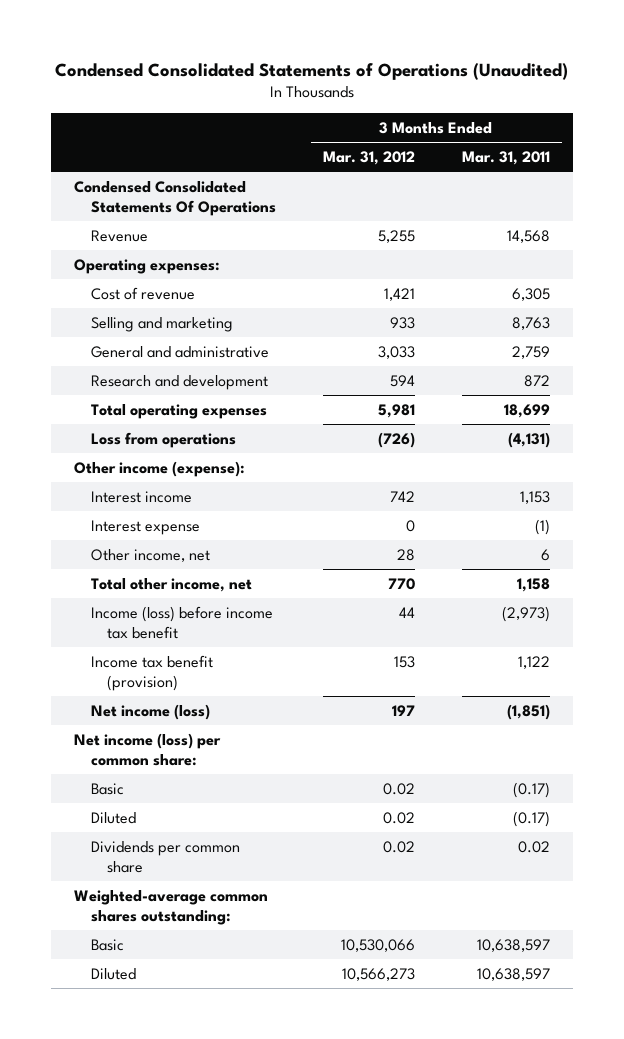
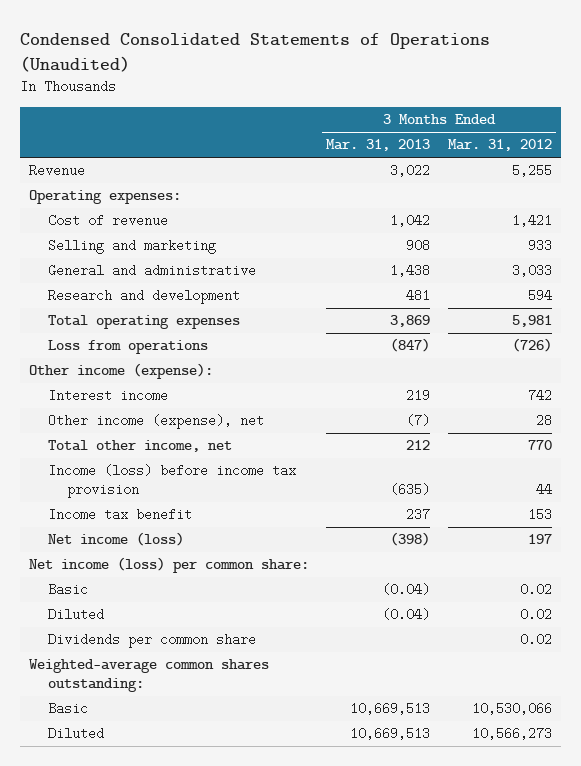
[461,151,550,166] Mar. 31, 2011 -> none
none -> [326,139,431,152] Mar. 31, 2013
[74,180,276,216] Condensed Consolidated Statements Of Operations -> none
[90,519,200,535] Interest expense -> none
[90,548,210,562] Other income, net -> [47,414,264,430] Other income (expense), net
[90,605,273,639] Income (loss) before income tax benefit -> [47,464,296,499] Income (loss) before income tax provision
[90,654,213,691] Income tax benefit (provision) -> [47,508,192,522] Income tax benefit

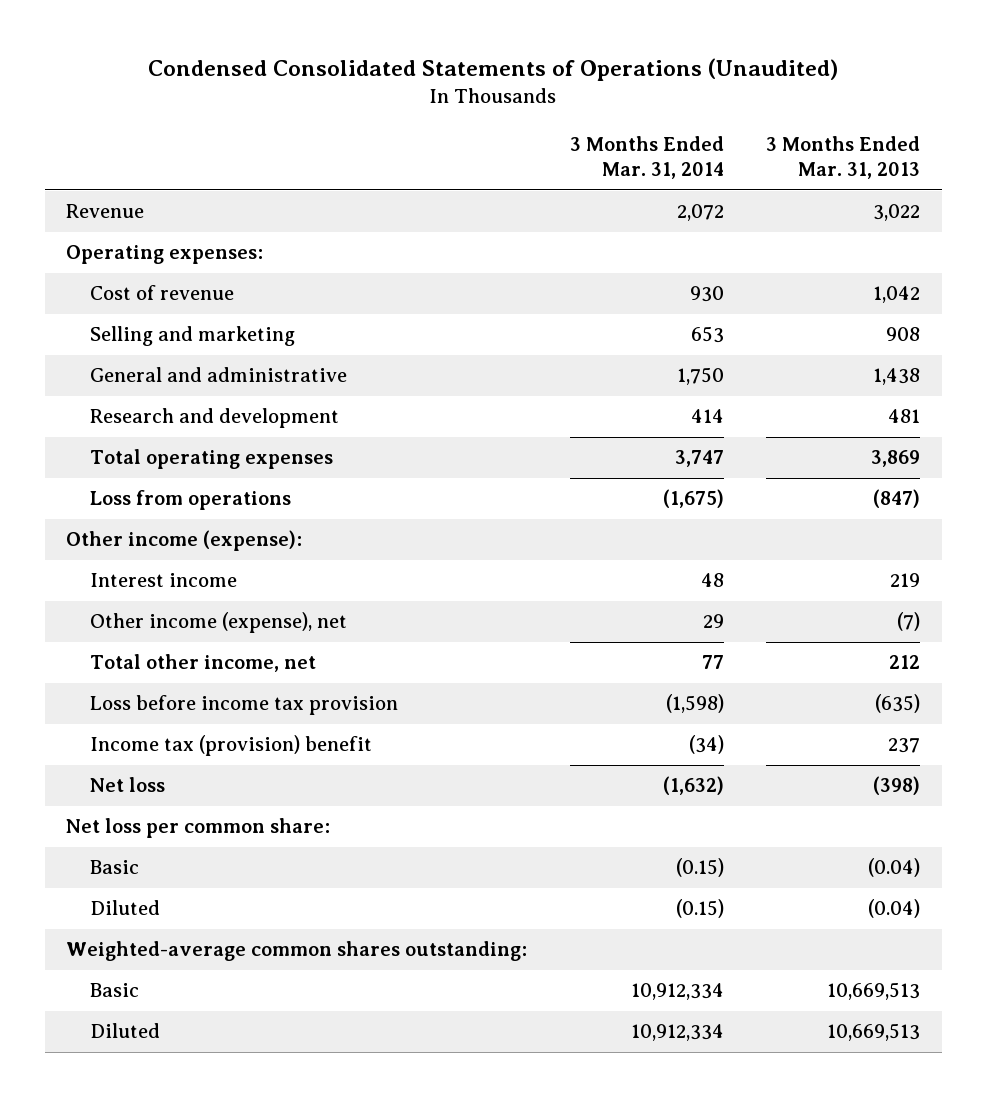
[447,139,552,152] Mar. 31, 2012 -> none
none -> [569,135,724,180] 3 Months Ended Mar. 31, 2014
[47,464,296,499] Income (loss) before income tax provision -> [89,695,398,716] Loss before income tax provision
[47,508,192,522] Income tax benefit -> [89,735,372,757] Income tax (provision) benefit
[47,532,184,547] Net income (loss) -> [89,777,165,793] Net loss
[28,557,309,574] Net income (loss) per common share: -> [66,818,331,839] Net loss per common share:
[47,633,256,649] Dividends per common share -> none

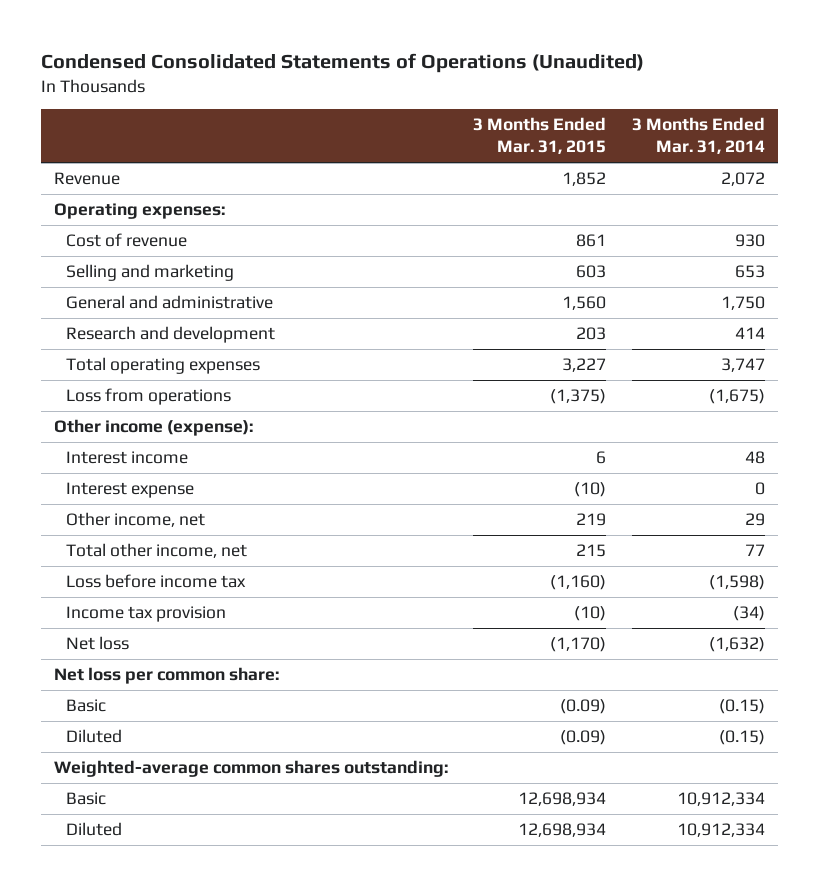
[766,135,921,180] 3 Months Ended Mar. 31, 2013 -> none
none -> [473,117,607,155] 3 Months Ended Mar. 31, 2015
none -> [66,481,195,498] Interest expense
[89,612,347,634] Other income (expense), net -> [66,511,206,527] Other income, net
[89,695,398,716] Loss before income tax provision -> [66,573,247,588] Loss before income tax
[89,735,372,757] Income tax (provision) benefit -> [66,605,227,622] Income tax provision

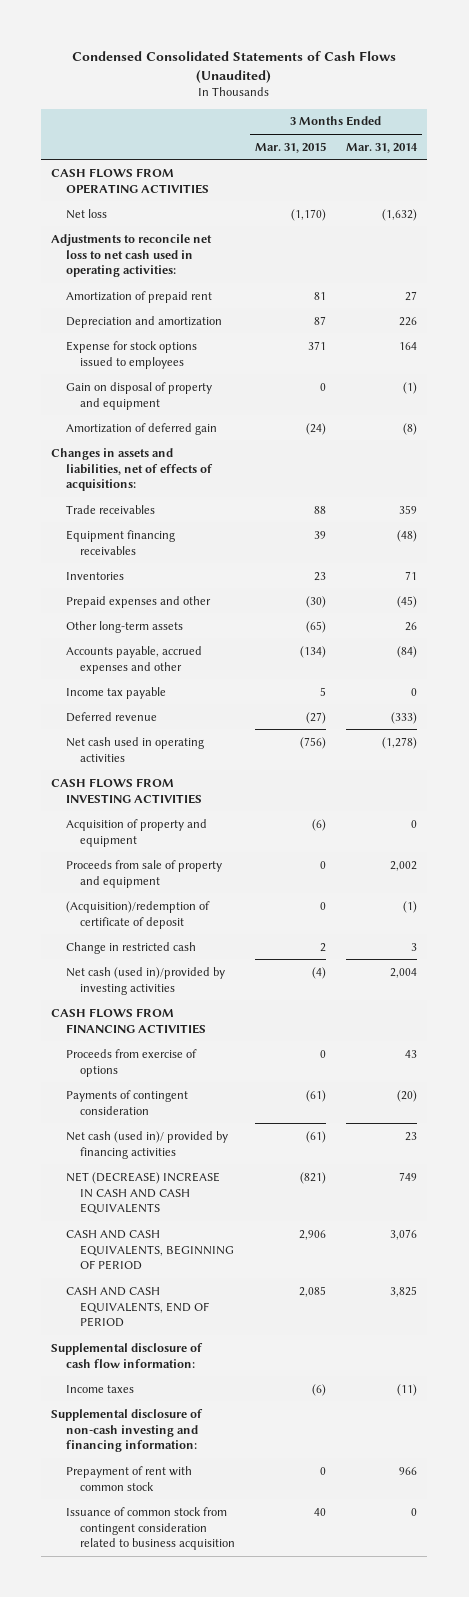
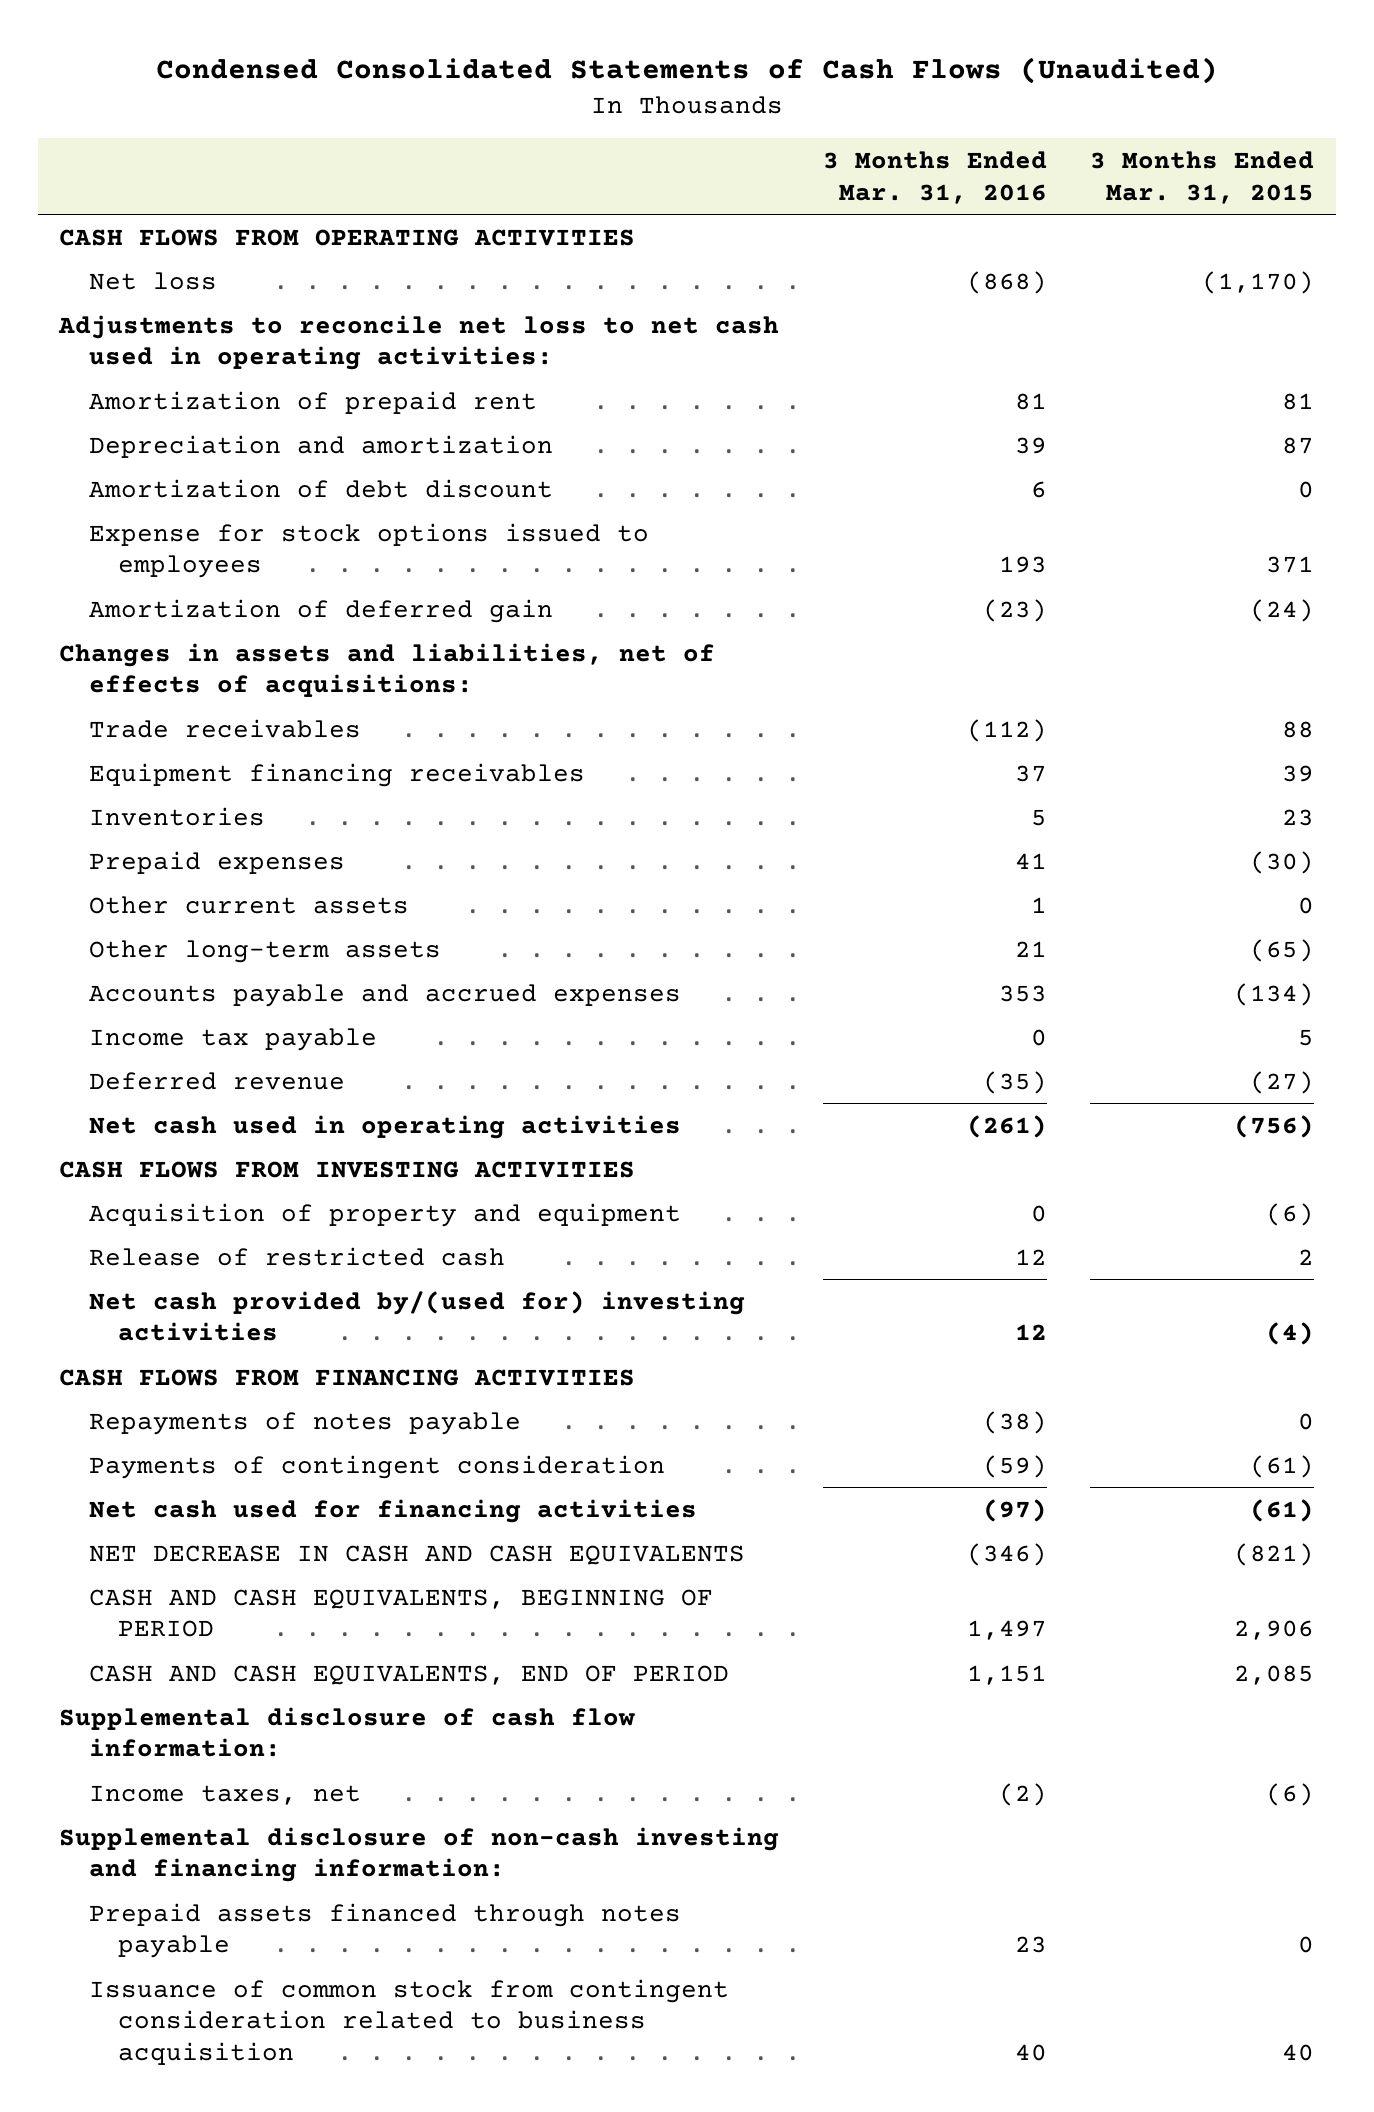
[346,142,419,153] Mar. 31, 2014 -> none
none -> [822,150,1047,204] 3 Months Ended Mar. 31, 2016
none -> [88,478,553,498] Amortization of debt discount
[65,381,212,410] Gain on disposal of property and equipment -> none
[65,595,211,608] Prepaid expenses and other -> [88,850,345,874] Prepaid expenses
none -> [88,895,409,914] Other current assets
[65,645,202,674] Accounts payable, accrued expenses and other -> [88,983,681,1007] Accounts payable and accrued expenses
[65,859,222,888] Proceeds from sale of property and equipment -> none
[65,900,210,929] (Acquisition)/redemption of certificate of deposit -> none
[65,941,196,954] Change in restricted cash -> [88,1246,505,1266] Release of restricted cash
[65,966,225,995] Net cash (used in)/provided by investing activities -> [88,1290,745,1342] Net cash provided by/(used for) investing activities
[65,1048,197,1077] Proceeds from exercise of options -> none
none -> [88,1411,521,1435] Repayments of notes payable
[65,1130,228,1159] Net cash (used in)/ provided by financing activities -> [88,1498,697,1523] Net cash used for financing activities
[65,1171,220,1215] NET (DECREASE) INCREASE IN CASH AND CASH EQUIVALENTS -> [88,1544,745,1565] NET DECREASE IN CASH AND CASH EQUIVALENTS
[65,1384,134,1393] Income taxes -> [88,1784,361,1805] Income taxes, net
[65,1465,192,1491] Prepayment of rent with common stock -> none
none -> [88,1902,681,1959] Prepaid assets financed through notes payable

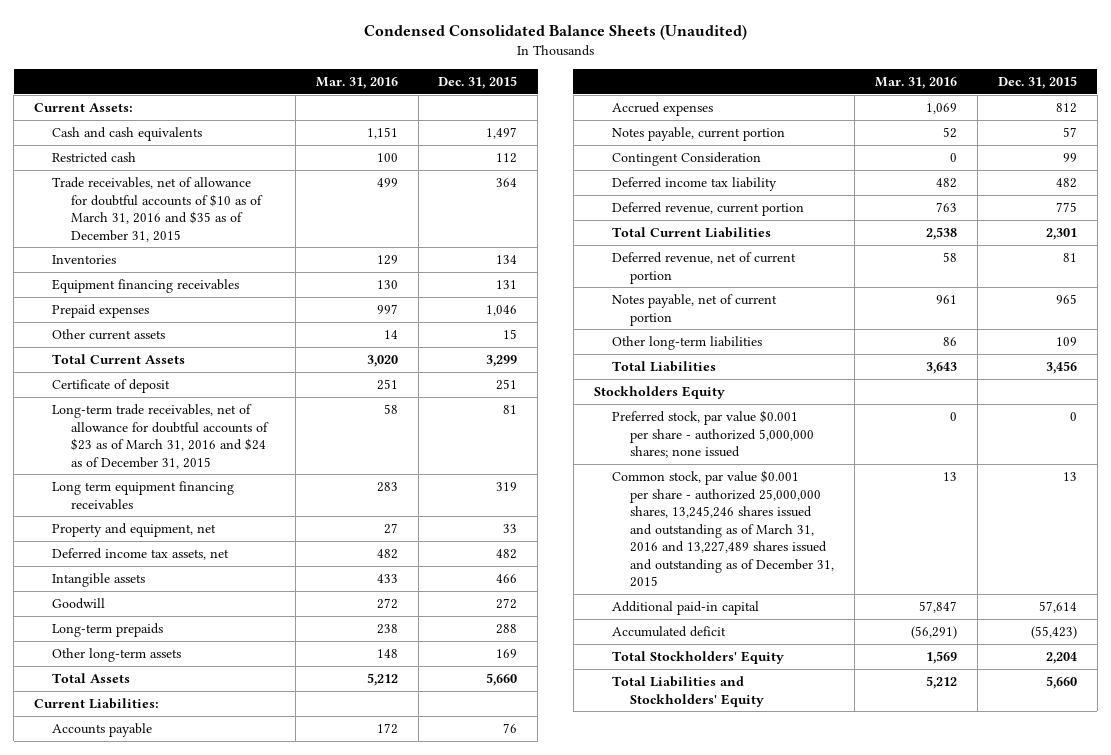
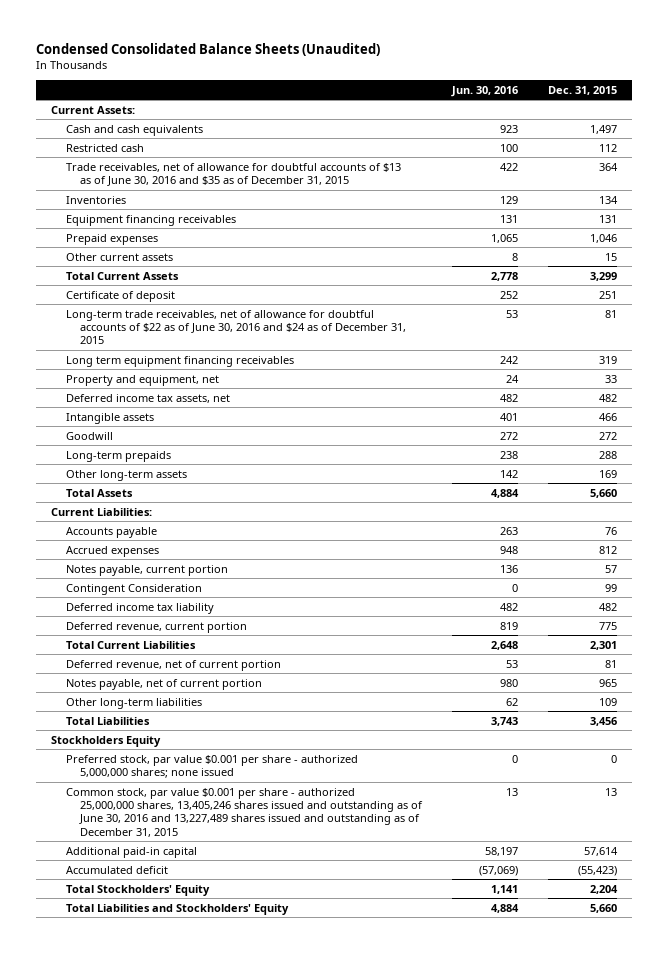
[315,76,398,89] Mar. 31, 2016 -> none
none -> [451,85,519,97] Jun. 30, 2016
[52,177,263,242] Trade receivables, net of allowance for doubtful accounts of $10 as of March 31, 2016 and $35 as of December 31, 2015 -> [65,162,401,187] Trade receivables, net of allowance for doubtful accounts of $13 as of June 30, 2016 and $35 as of December 31, 2015
[52,404,269,469] Long-term trade receivables, net of allowance for doubtful accounts of $23 as of March 31, 2016 and $24 as of December 31, 2015 -> [65,309,407,345] Long-term trade receivables, net of allowance for doubtful accounts of $22 as of June 30, 2016 and $24 as of December 31, 2015
[611,470,835,588] Common stock, par value $0.001 per share - authorized 25,000,000 shares, 13,245,246 shares issued and outstanding as of March 31, 2016 and 13,227,489 shares issued and outstanding as of December 31, 2015 -> [65,787,424,837] Common stock, par value $0.001 per share - authorized 25,000,000 shares, 13,405,246 shares issued and outstanding as of June 30, 2016 and 13,227,489 shares issued and outstanding as of December 31, 2015

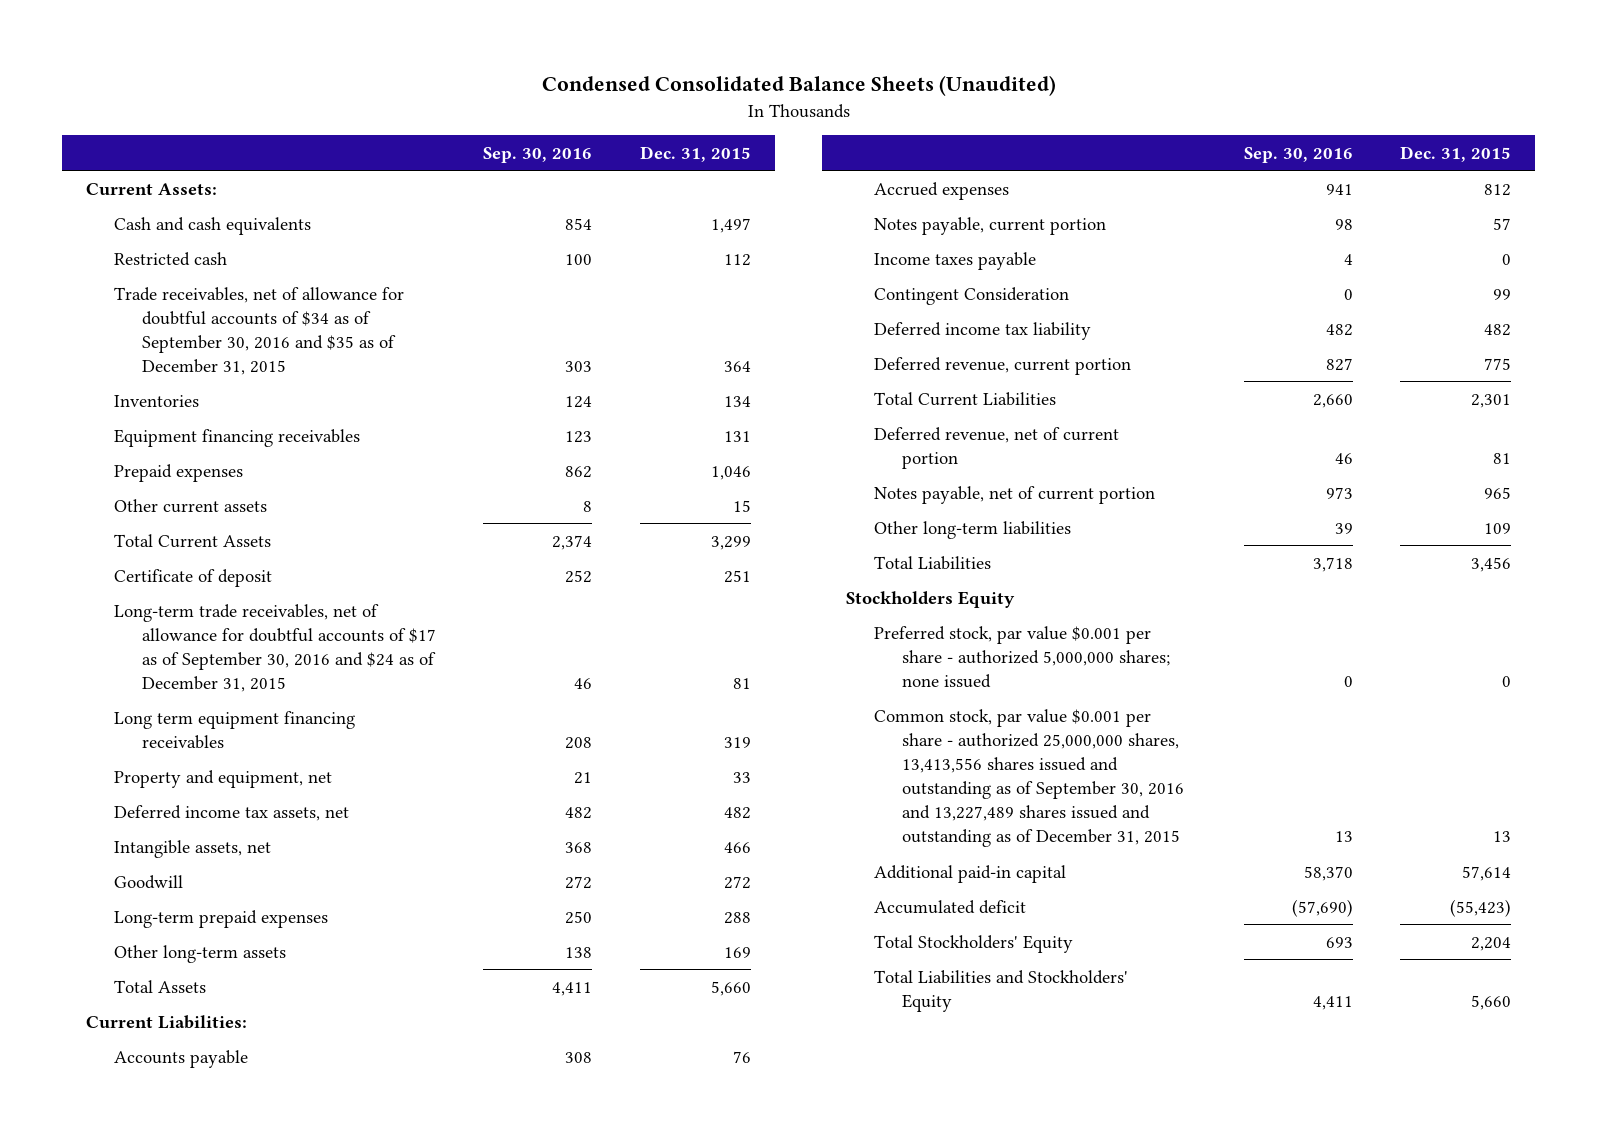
[451,85,519,97] Jun. 30, 2016 -> none
none -> [483,146,593,163] Sep. 30, 2016
[65,162,401,187] Trade receivables, net of allowance for doubtful accounts of $13 as of June 30, 2016 and $35 as of December 31, 2015 -> [113,286,404,376] Trade receivables, net of allowance for doubtful accounts of $34 as of September 30, 2016 and $35 as of December 31, 2015
[65,309,407,345] Long-term trade receivables, net of allowance for doubtful accounts of $22 as of June 30, 2016 and $24 as of December 31, 2015 -> [113,603,436,693] Long-term trade receivables, net of allowance for doubtful accounts of $17 as of September 30, 2016 and $24 as of December 31, 2015
[65,412,154,424] Intangible assets -> [113,839,271,858] Intangible assets, net
[65,450,171,462] Long-term prepaids -> [113,909,328,928] Long-term prepaid expenses
none -> [873,251,1036,270] Income taxes payable
[65,787,424,837] Common stock, par value $0.001 per share - authorized 25,000,000 shares, 13,405,246 shares issued and outstanding as of June 30, 2016 and 13,227,489 shares issued and outstanding as of December 31, 2015 -> [873,708,1184,848] Common stock, par value $0.001 per share - authorized 25,000,000 shares, 13,413,556 shares issued and outstanding as of September 30, 2016 and 13,227,489 shares issued and outstanding as of December 31, 2015

